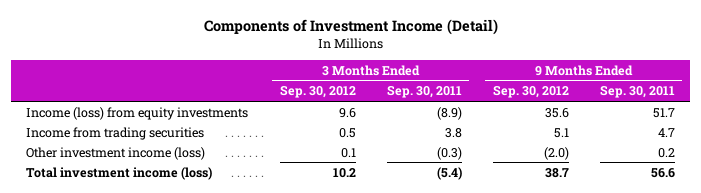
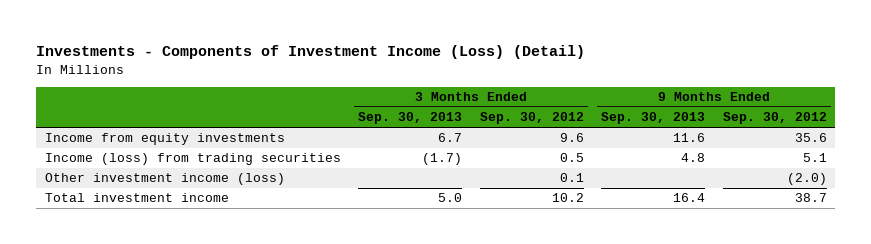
[203,18,498,35] Components of Investment Income (Detail) -> [35,45,585,60] Investments - Components of Investment Income (Loss) (Detail)
[386,85,462,99] Sep. 30, 2011 -> none
[599,85,675,99] Sep. 30, 2011 -> none
none -> [358,112,463,125] Sep. 30, 2013
none -> [601,112,706,125] Sep. 30, 2013
[26,106,249,120] Income (loss) from equity investments -> [44,133,285,146] Income from equity investments
[26,126,205,140] Income from trading securities -> [44,153,341,166] Income (loss) from trading securities
[26,166,213,180] Total investment income (loss) -> [44,193,229,203] Total investment income

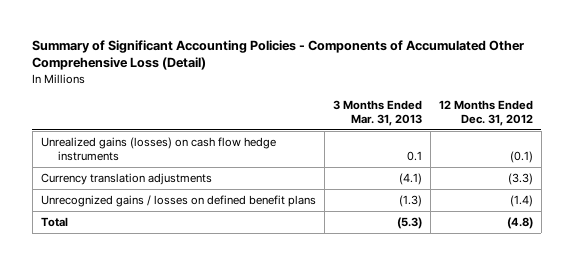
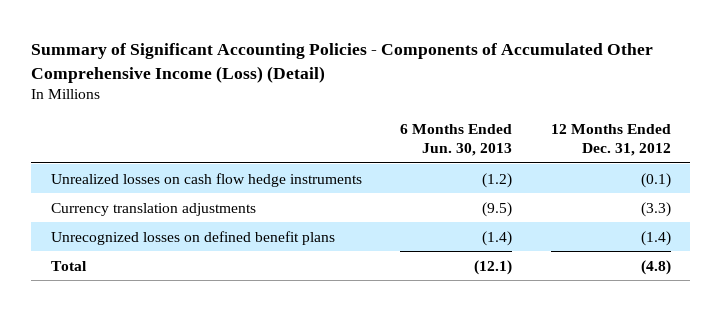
[32,39,525,71] Summary of Significant Accounting Policies - Components of Accumulated Other Comprehensive Loss (Detail) -> [31,42,654,83] Summary of Significant Accounting Policies - Components of Accumulated Other Comprehensive Income (Loss) (Detail)
[332,99,422,126] 3 Months Ended Mar. 31, 2013 -> none
none -> [400,124,513,156] 6 Months Ended Jun. 30, 2013
[40,137,276,161] Unrealized gains (losses) on cash flow hedge instruments -> [50,172,362,187] Unrealized losses on cash flow hedge instruments
[40,195,316,208] Unrecognized gains / losses on defined benefit plans -> [50,230,335,245] Unrecognized losses on defined benefit plans

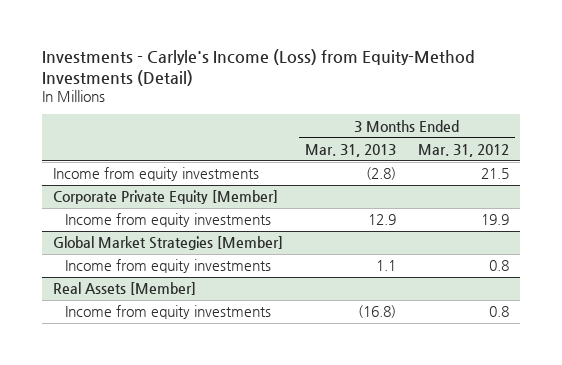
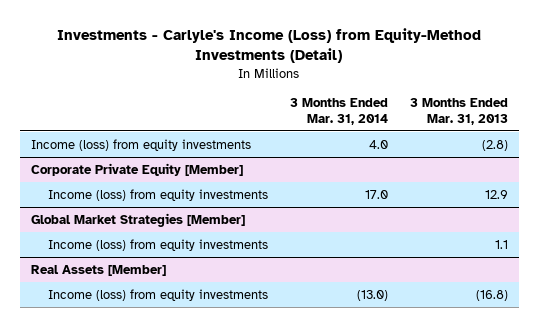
[418,143,510,157] Mar. 31, 2012 -> none
none -> [289,98,388,125] 3 Months Ended Mar. 31, 2014
[52,167,259,182] Income from equity investments -> [31,138,252,151] Income (loss) from equity investments
[64,213,271,228] Income from equity investments -> [47,188,268,201] Income (loss) from equity investments
[64,259,271,274] Income from equity investments -> [47,238,268,251] Income (loss) from equity investments
[64,305,271,320] Income from equity investments -> [47,288,268,301] Income (loss) from equity investments

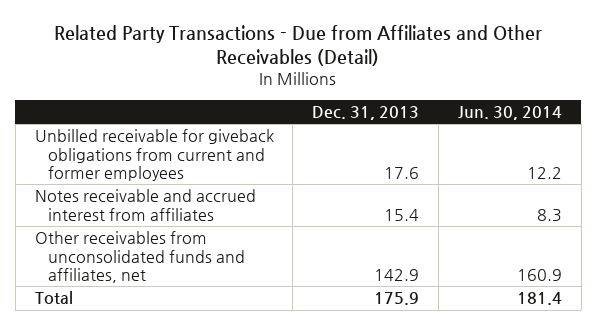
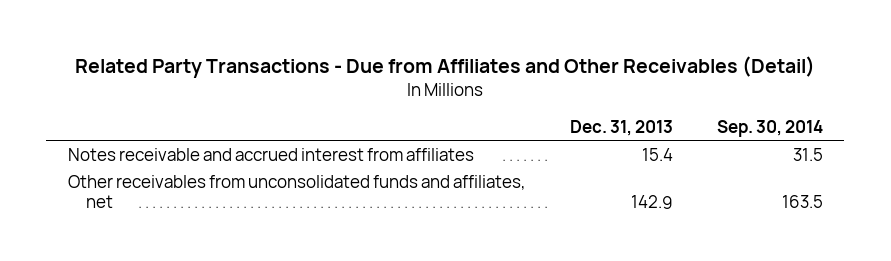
[458,106,563,121] Jun. 30, 2014 -> none
none -> [716,119,823,137] Sep. 30, 2014
[34,129,274,182] Unbilled receivable for giveback obligations from current and former employees -> none
[34,291,73,305] Total -> none

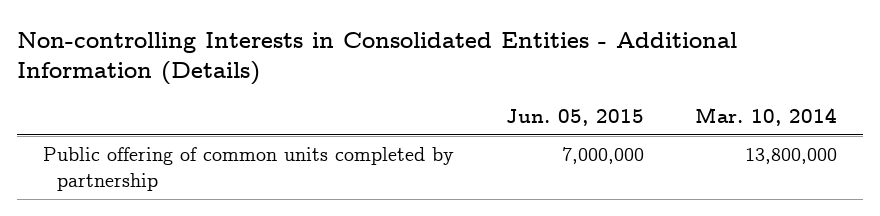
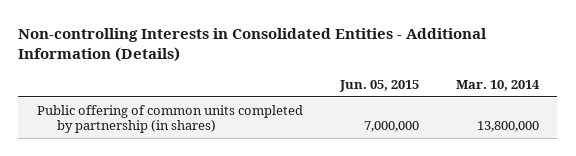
[42,147,454,191] Public offering of common units completed by partnership -> [36,104,303,134] Public offering of common units completed by partnership (in shares)

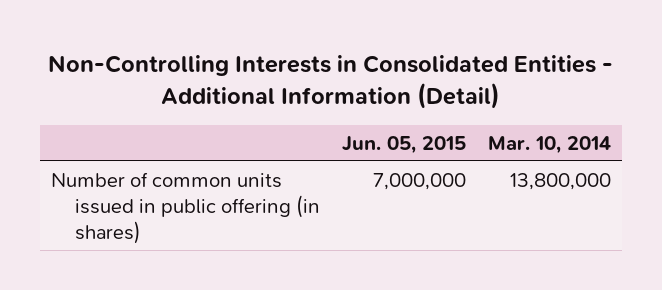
[18,27,488,63] Non-controlling Interests in Consolidated Entities - Additional Information (Details) -> [48,55,614,110] Non-Controlling Interests in Consolidated Entities - Additional Information (Detail)
[36,104,303,134] Public offering of common units completed by partnership (in shares) -> [51,171,320,244] Number of common units issued in public offering (in shares)

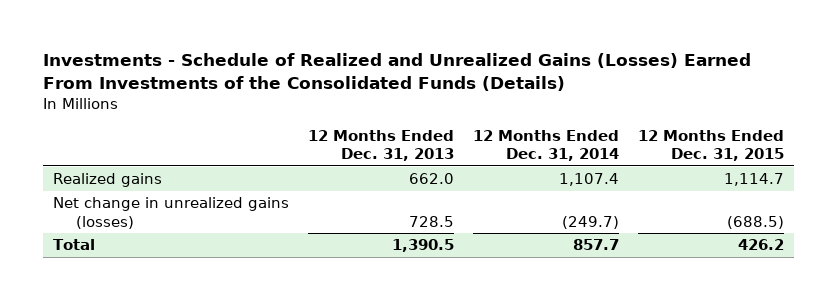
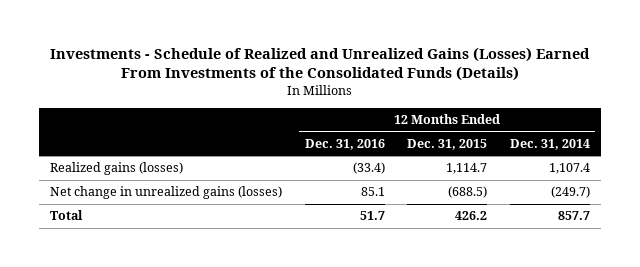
[308,129,455,162] 12 Months Ended Dec. 31, 2013 -> none
none -> [304,138,385,150] Dec. 31, 2016
[52,173,162,188] Realized gains -> [50,162,184,176] Realized gains (losses)

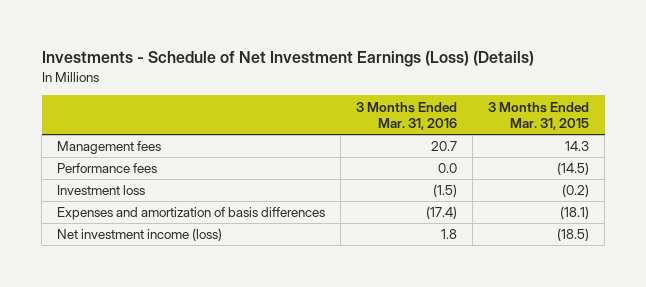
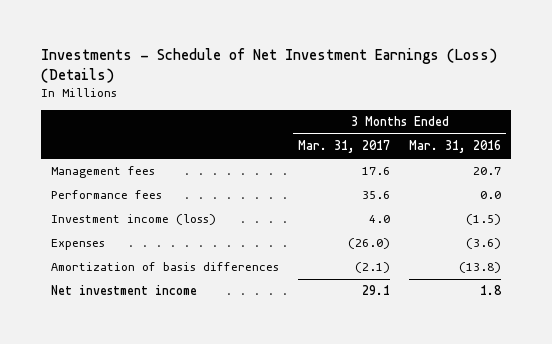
[488,101,590,131] 3 Months Ended Mar. 31, 2015 -> none
none -> [297,140,390,154] Mar. 31, 2017
[57,185,146,196] Investment loss -> [50,214,216,226] Investment income (loss)
none -> [50,239,105,251] Expenses
[57,207,326,221] Expenses and amortization of basis differences -> [50,262,279,272] Amortization of basis differences
[426,206,458,220] (17.4) -> [459,262,502,274] (13.8)
[57,228,223,242] Net investment income (loss) -> [50,285,197,296] Net investment income

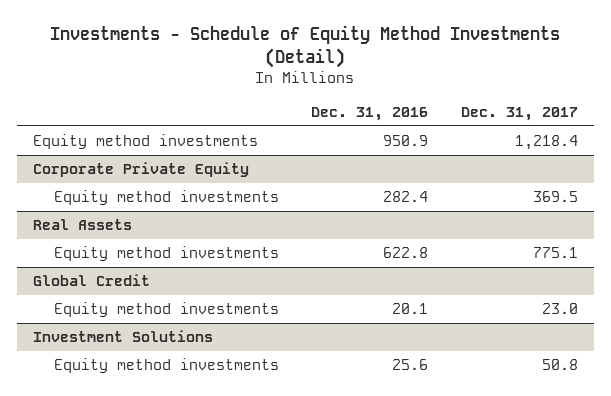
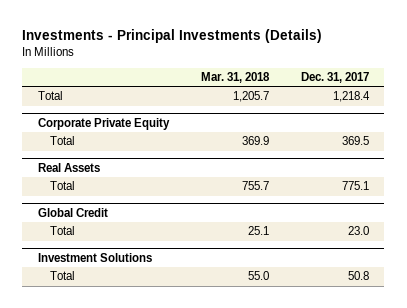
[50,24,561,68] Investments - Schedule of Equity Method Investments (Detail) -> [22,29,323,44] Investments - Principal Investments (Details)
[311,106,429,121] Dec. 31, 2016 -> none
none -> [200,72,270,84] Mar. 31, 2018
[32,134,258,150] Equity method investments -> [38,91,64,101] Total
[53,190,279,206] Equity method investments -> [50,136,76,146] Total
[53,246,279,262] Equity method investments -> [50,181,76,191] Total
[53,302,279,318] Equity method investments -> [50,226,76,236] Total
[53,358,279,374] Equity method investments -> [50,271,76,281] Total

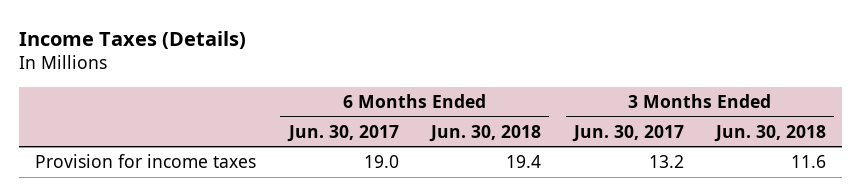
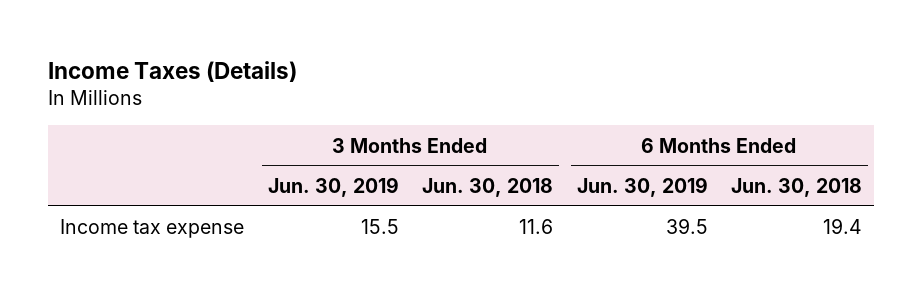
[286,124,399,142] Jun. 30, 2017 -> none
[571,124,684,142] Jun. 30, 2017 -> none
none -> [267,176,399,197] Jun. 30, 2019
none -> [576,176,708,197] Jun. 30, 2019
[35,154,257,169] Provision for income taxes -> [59,219,244,239] Income tax expense

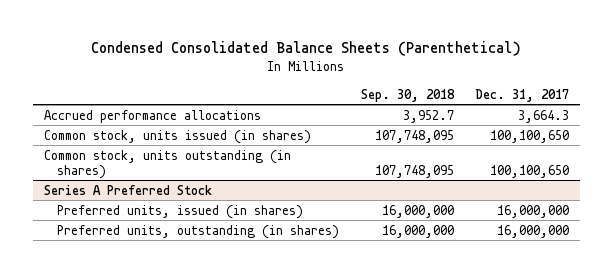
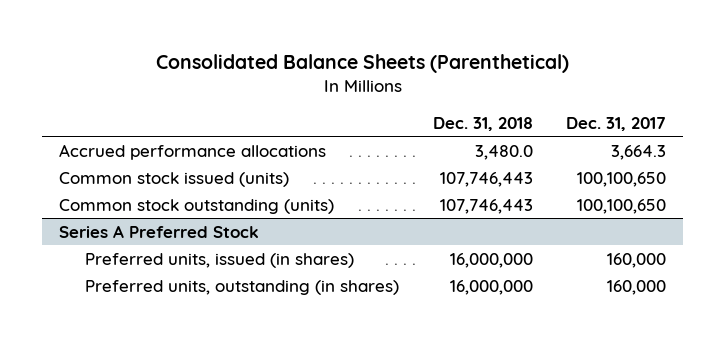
[91,41,522,57] Condensed Consolidated Balance Sheets (Parenthetical) -> [155,53,569,73] Consolidated Balance Sheets (Parenthetical)
[360,88,455,102] Sep. 30, 2018 -> none
none -> [432,116,533,131] Dec. 31, 2018
[43,129,311,144] Common stock, units issued (in shares) -> [59,171,290,187] Common stock issued (units)
[43,149,291,180] Common stock, units outstanding (in shares) -> [59,198,335,214] Common stock outstanding (units)
[497,204,570,218] 16,000,000 -> [607,252,667,268] 160,000
[497,224,570,238] 16,000,000 -> [607,279,667,295] 160,000

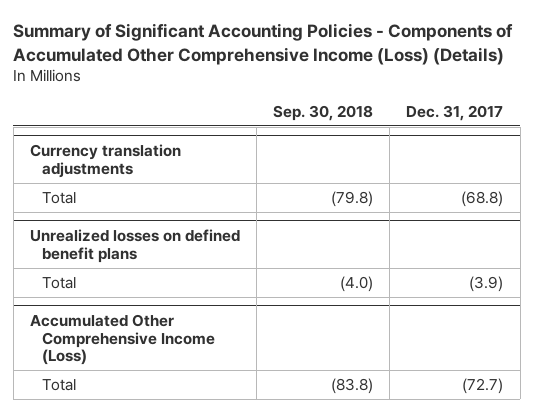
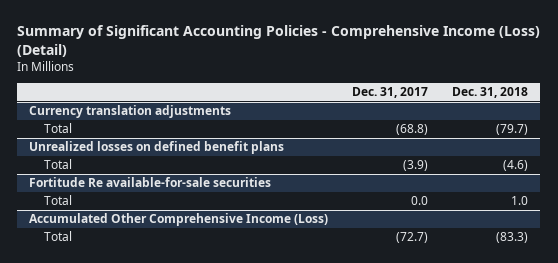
[13,22,514,65] Summary of Significant Accounting Policies - Components of Accumulated Other Comprehensive Income (Loss) (Details) -> [17,25,541,57] Summary of Significant Accounting Policies - Comprehensive Income (Loss) (Detail)
[273,104,374,121] Sep. 30, 2018 -> none
none -> [452,87,529,99] Dec. 31, 2018
none -> [29,177,272,188] Fortitude Re available-for-sale securities
none -> [44,195,73,206] Total

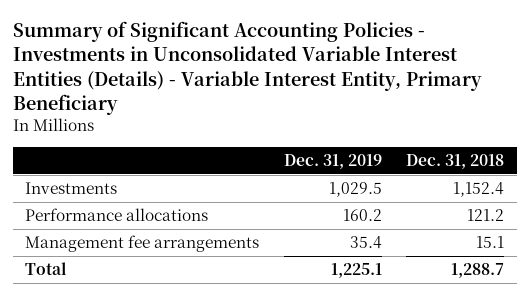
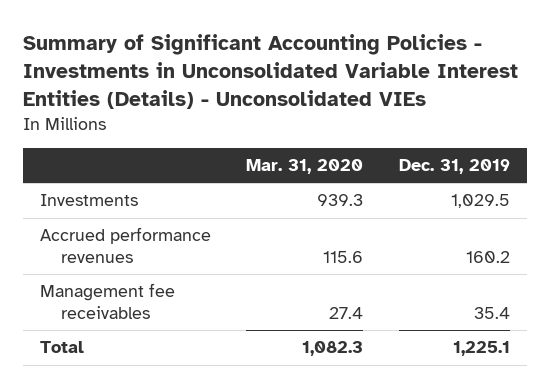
[12,21,482,115] Summary of Significant Accounting Policies - Investments in Unconsolidated Variable Interest Entities (Details) - Variable Interest Entity, Primary Beneficiary -> [22,34,518,109] Summary of Significant Accounting Policies - Investments in Unconsolidated Variable Interest Entities (Details) - Unconsolidated VIEs
[406,153,505,169] Dec. 31, 2018 -> none
none -> [246,159,364,175] Mar. 31, 2020
[25,208,209,222] Performance allocations -> [40,227,212,263] Accrued performance revenues
[25,235,260,253] Management fee arrangements -> [40,283,176,319] Management fee receivables

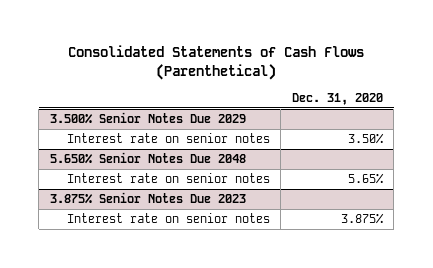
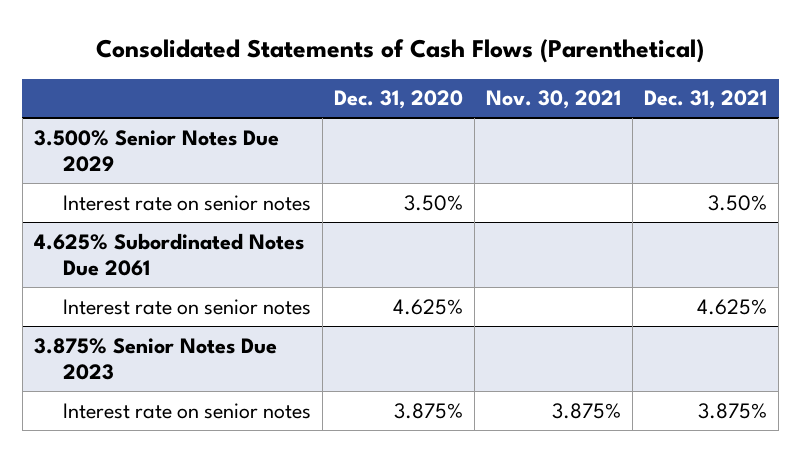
none -> [486,90,622,110] Nov. 30, 2021
none -> [644,90,768,110] Dec. 31, 2021
[49,152,246,165] 5.650% Senior Notes Due 2048 -> none
none -> [33,232,304,277] 4.625% Subordinated Notes Due 2061
[347,173,384,185] 5.65% -> [393,298,464,315] 4.625%

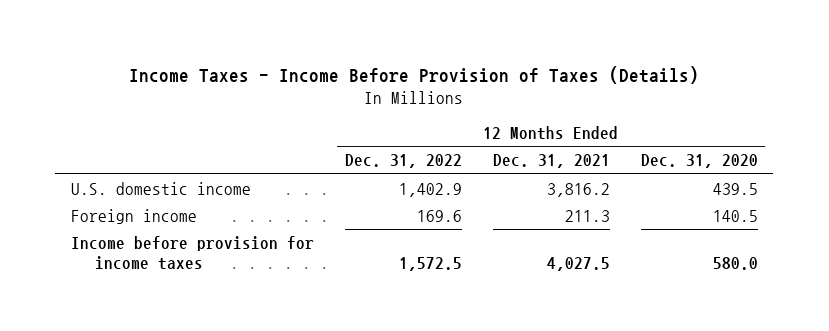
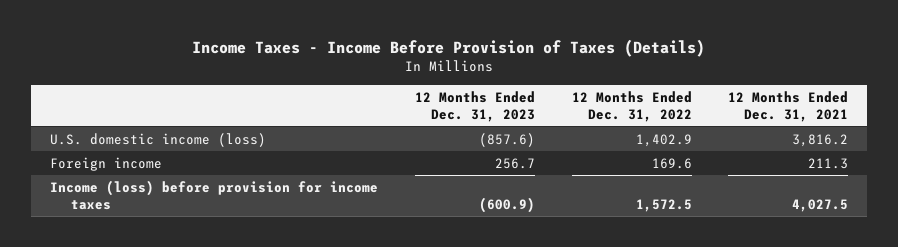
[640,154,758,169] Dec. 31, 2020 -> none
none -> [414,90,535,122] 12 Months Ended Dec. 31, 2023
[70,181,251,195] U.S. domestic income -> [49,132,266,147] U.S. domestic income (loss)
[70,235,314,270] Income before provision for income taxes -> [49,179,378,210] Income (loss) before provision for income taxes

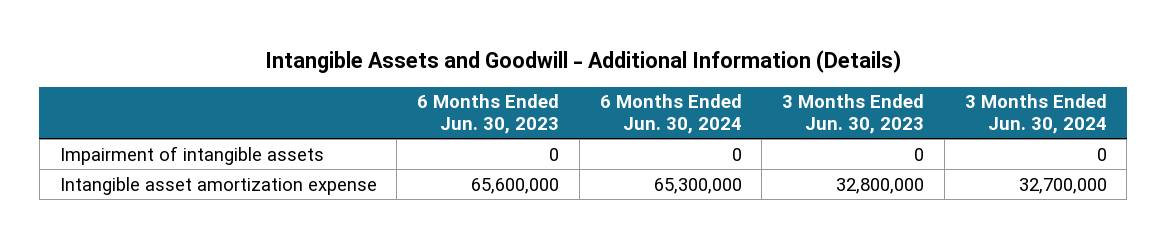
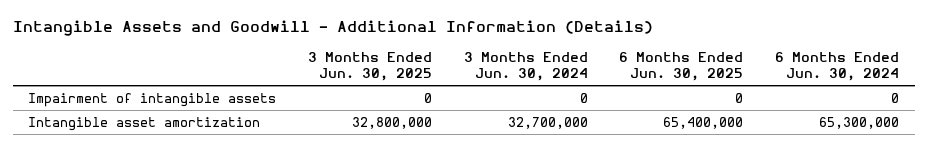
[417,94,560,134] 6 Months Ended Jun. 30, 2023 -> none
[782,94,925,134] 3 Months Ended Jun. 30, 2023 -> none
none -> [308,51,433,82] 3 Months Ended Jun. 30, 2025
none -> [619,51,744,82] 6 Months Ended Jun. 30, 2025
[59,176,377,195] Intangible asset amortization expense -> [28,116,261,131] Intangible asset amortization

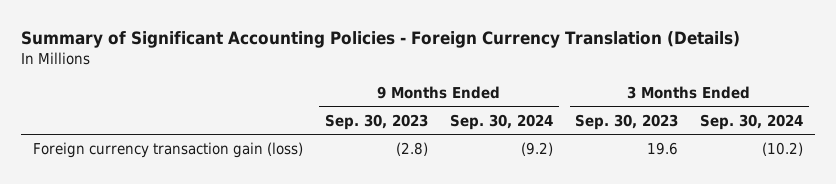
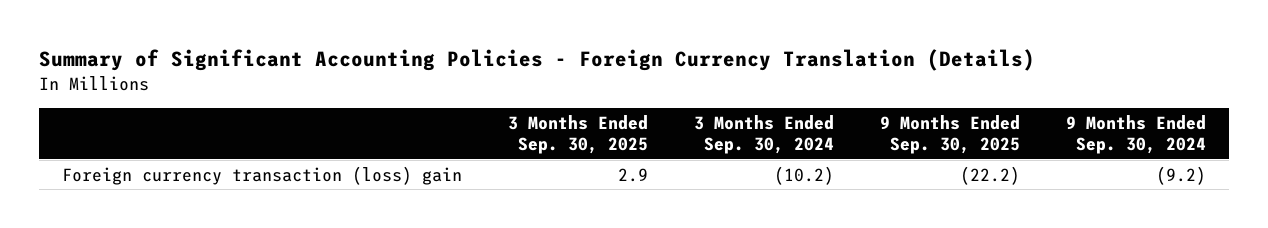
[324,113,428,130] Sep. 30, 2023 -> none
[575,113,679,130] Sep. 30, 2023 -> none
none -> [507,114,648,155] 3 Months Ended Sep. 30, 2025
none -> [880,114,1021,155] 9 Months Ended Sep. 30, 2025
[32,142,303,159] Foreign currency transaction gain (loss) -> [61,165,462,185] Foreign currency transaction (loss) gain

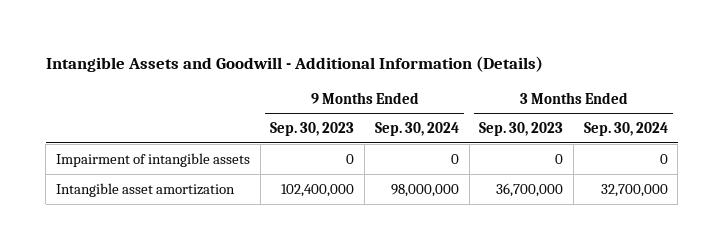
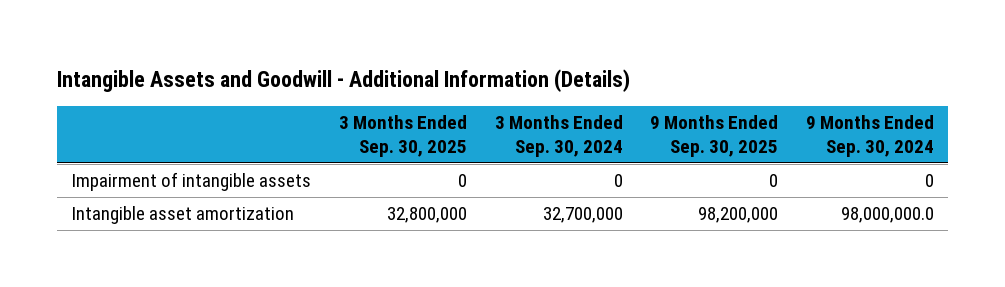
[270,122,355,137] Sep. 30, 2023 -> none
[479,122,564,137] Sep. 30, 2023 -> none
none -> [338,114,467,158] 3 Months Ended Sep. 30, 2025
none -> [650,114,779,158] 9 Months Ended Sep. 30, 2025
[390,183,459,197] 98,000,000 -> [841,207,935,224] 98,000,000.0

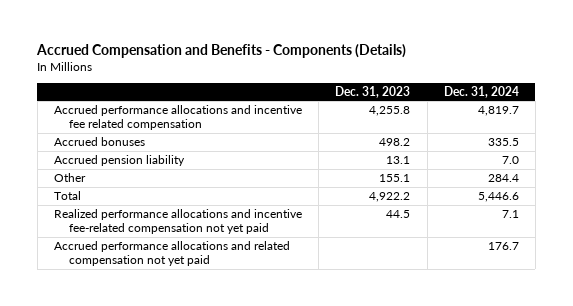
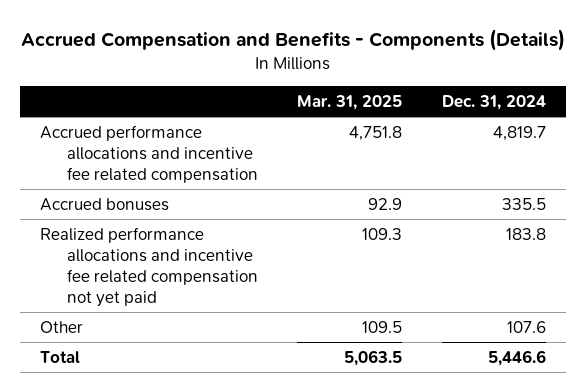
[335,85,411,98] Dec. 31, 2023 -> none
none -> [297,94,403,110] Mar. 31, 2025
[53,155,185,167] Accrued pension liability -> none
none -> [40,226,258,307] Realized performance allocations and incentive fee related compensation not yet paid
[487,174,519,183] 284.4 -> [507,320,547,333] 107.6
[53,209,302,234] Realized performance allocations and incentive fee-related compensation not yet paid -> none
[53,241,290,266] Accrued performance allocations and related compensation not yet paid -> none

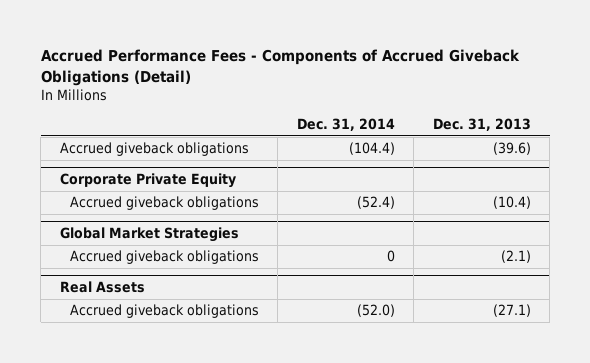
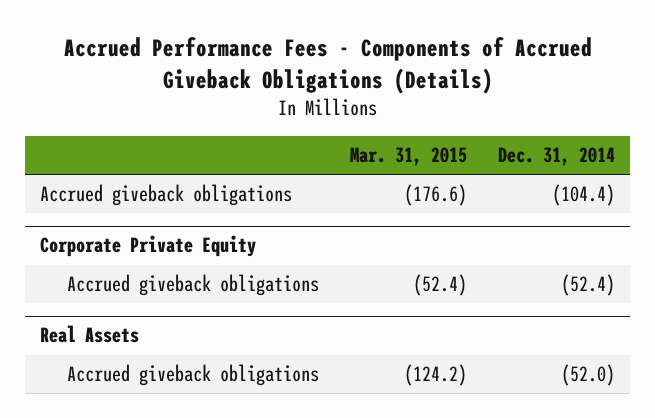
[40,49,520,86] Accrued Performance Fees - Components of Accrued Giveback Obligations (Detail) -> [63,37,592,94] Accrued Performance Fees - Components of Accrued Giveback Obligations (Details)
[432,118,531,132] Dec. 31, 2013 -> none
none -> [349,147,467,167] Mar. 31, 2015
[59,227,239,243] Global Market Strategies -> none
[69,250,259,265] Accrued giveback obligations -> none

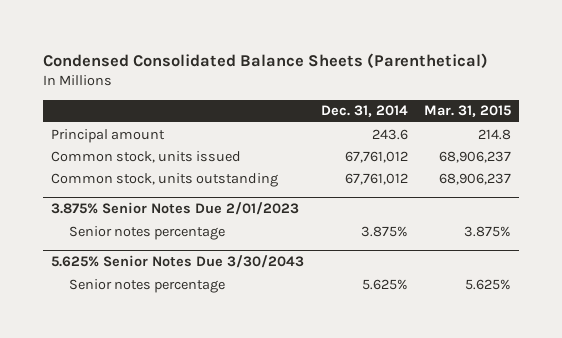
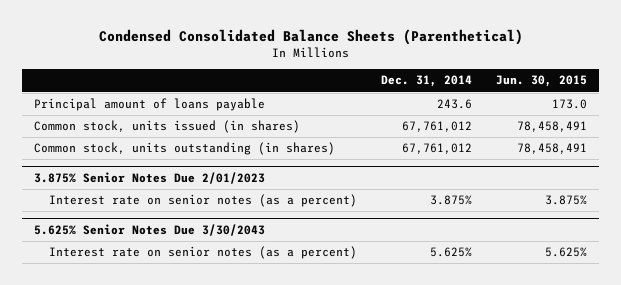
[423,105,511,118] Mar. 31, 2015 -> none
none -> [495,75,587,88] Jun. 30, 2015
[51,128,166,143] Principal amount -> [34,98,266,112] Principal amount of loans payable
[51,150,242,163] Common stock, units issued -> [34,120,301,134] Common stock, units issued (in shares)
[51,172,279,187] Common stock, units outstanding -> [34,142,336,156] Common stock, units outstanding (in shares)
[69,225,226,240] Senior notes percentage -> [48,194,357,208] Interest rate on senior notes (as a percent)
[69,278,226,293] Senior notes percentage -> [48,246,357,260] Interest rate on senior notes (as a percent)

